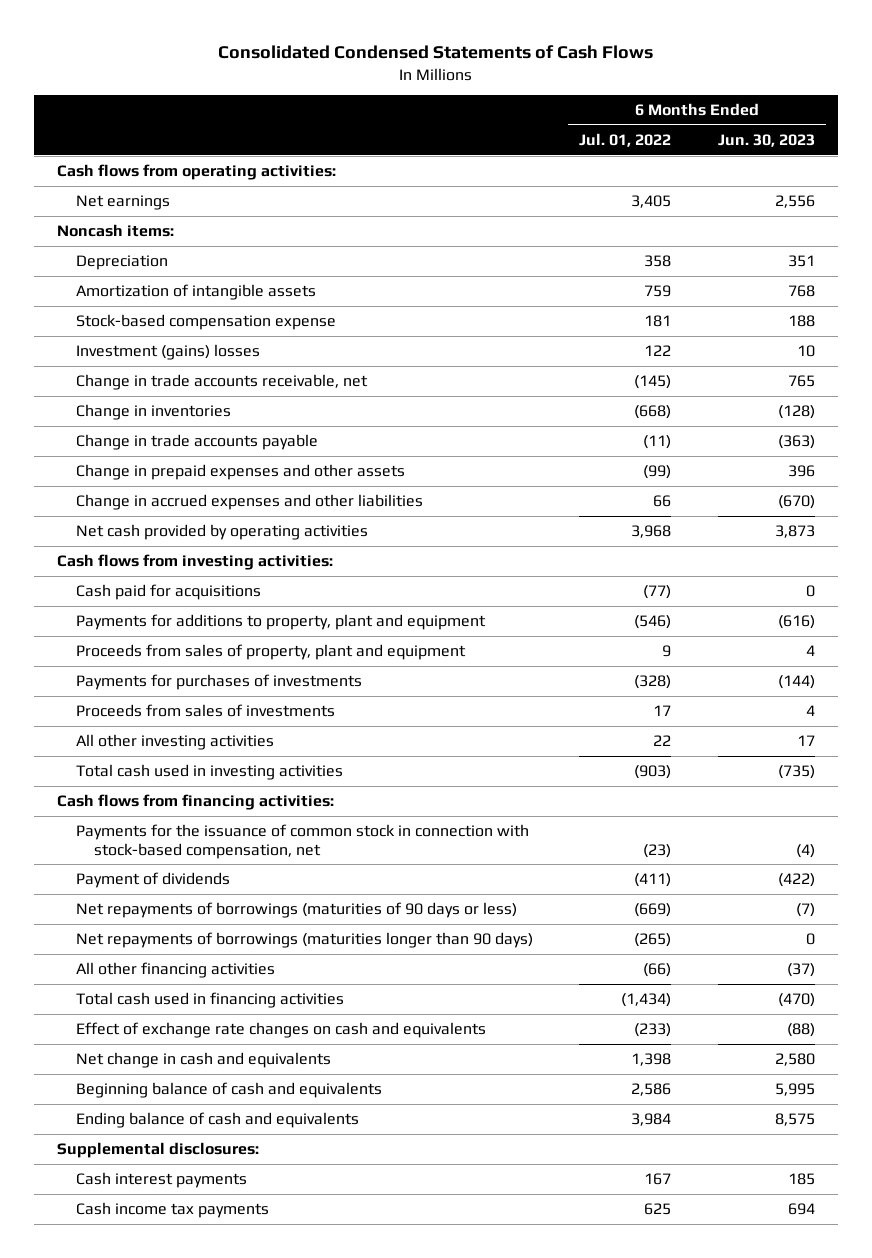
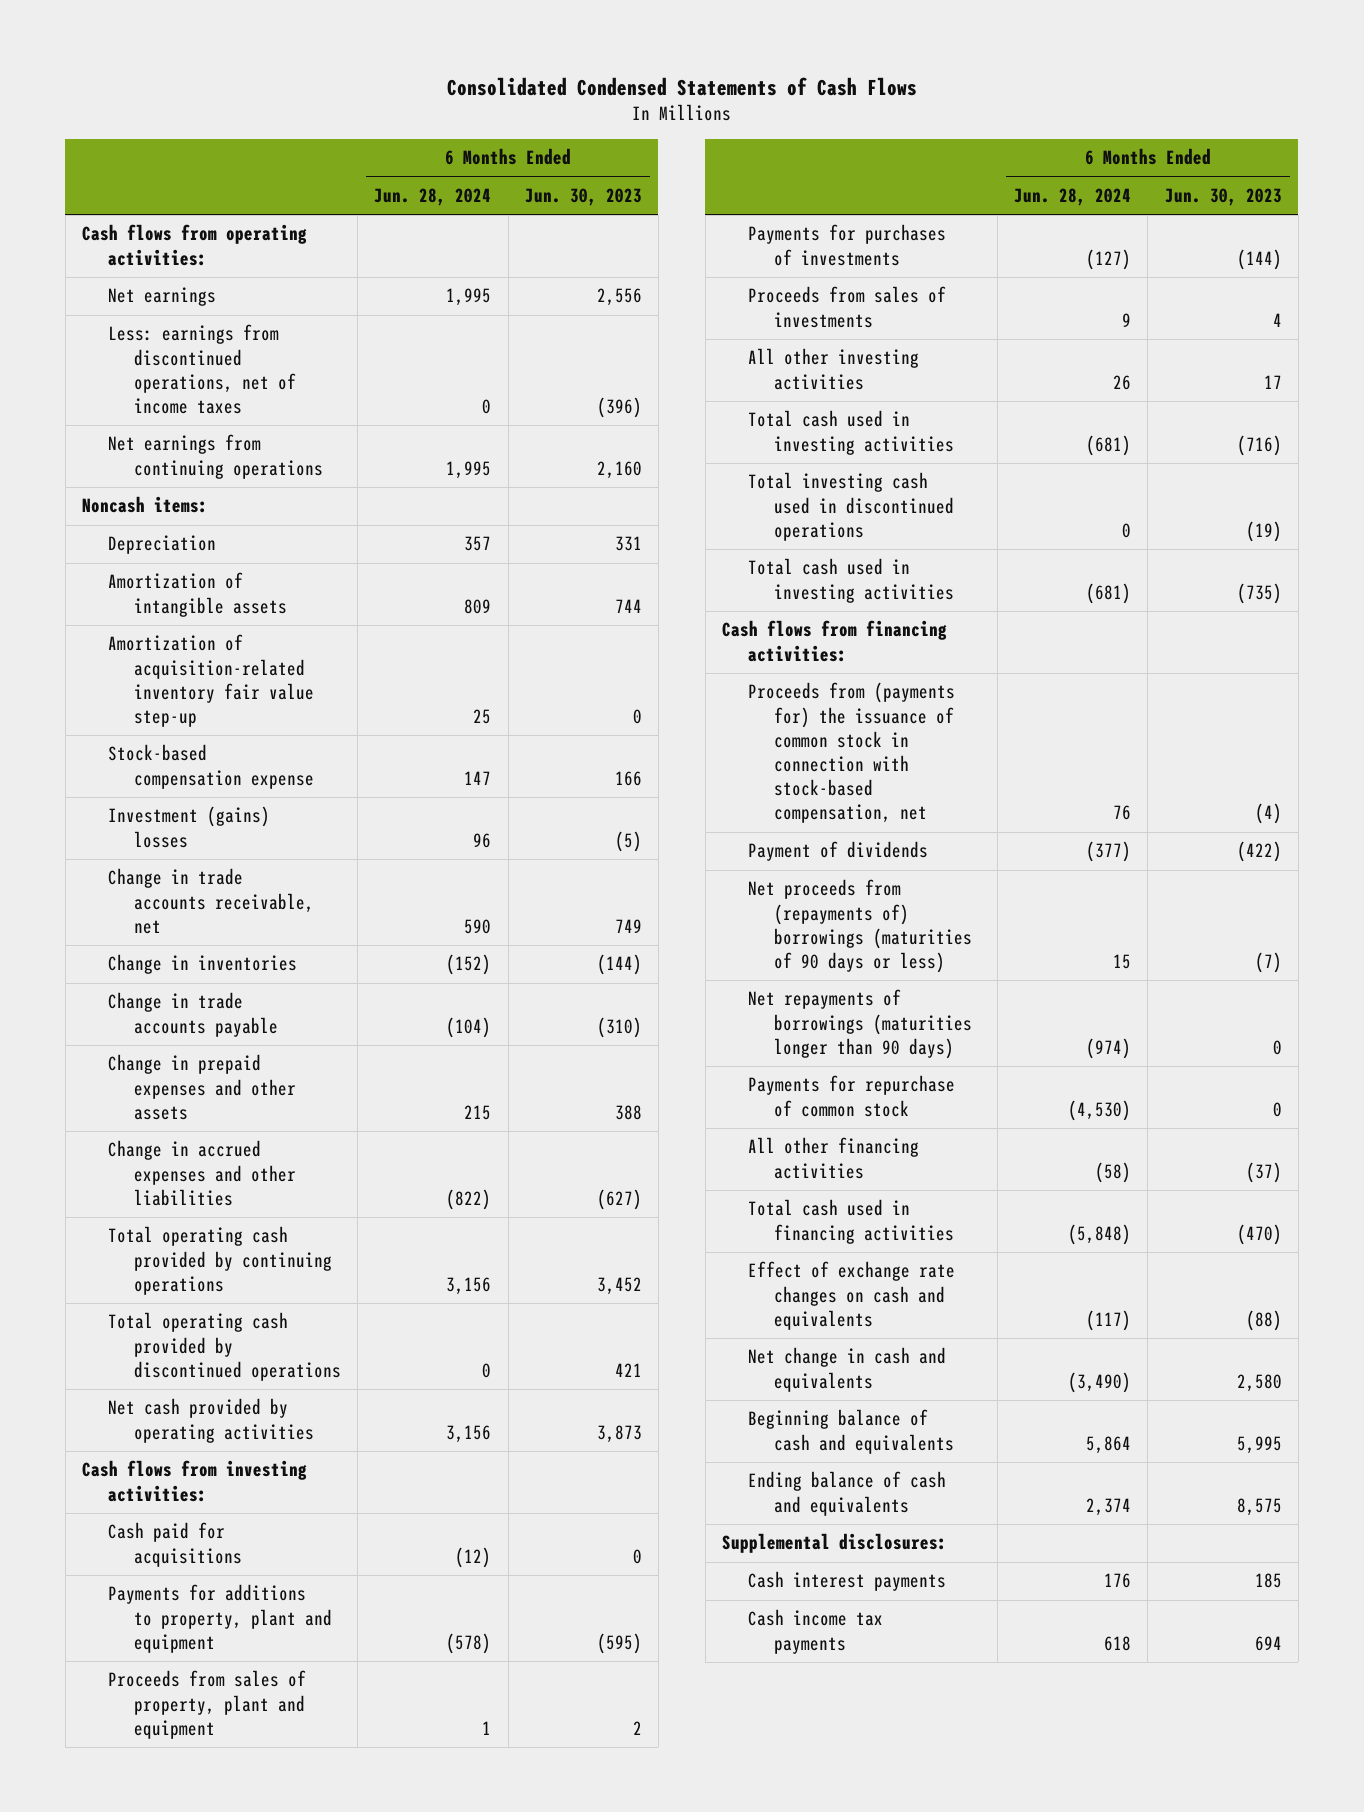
[579,132,672,147] Jul. 01, 2022 -> none
none -> [374,187,492,206] Jun. 28, 2024
none -> [107,324,296,414] Less: earnings from discontinued operations, net of income taxes
none -> [107,434,323,479] Net earnings from continuing operations
[787,254,815,267] 351 -> [614,536,642,552] 331
[787,284,815,297] 768 -> [614,598,642,613] 744
none -> [107,634,314,727] Amortization of acquisition-related inventory fair value step-up
[787,314,815,327] 188 -> [614,770,642,786] 166
[796,344,815,357] 10 -> [614,830,642,852] (5)
[787,374,815,387] 765 -> [614,918,642,933] 749
[777,404,815,419] (128) -> [596,954,642,976] (144)
[777,434,815,449] (363) -> [596,1016,642,1038] (310)
[787,464,815,477] 396 -> [614,1104,642,1120] 388
[777,494,815,509] (670) -> [596,1188,642,1210] (627)
none -> [107,1226,332,1295] Total operating cash provided by continuing operations
none -> [107,1312,341,1381] Total operating cash provided by discontinued operations
[777,614,815,629] (616) -> [596,1632,642,1654] (595)
[805,644,815,656] 4 -> [632,1720,642,1735] 2
none -> [747,410,954,455] Total cash used in investing activities
none -> [747,472,954,541] Total investing cash used in discontinued operations
[75,823,529,859] Payments for the issuance of common stock in connection with stock-based compensation, net -> [747,682,955,824] Proceeds from (payments for) the issuance of common stock in connection with stock-based compensation, net
[75,901,517,918] Net repayments of borrowings (maturities of 90 days or less) -> [747,879,972,973] Net proceeds from (repayments of) borrowings (maturities of 90 days or less)
none -> [747,1075,955,1117] Payments for repurchase of common stock

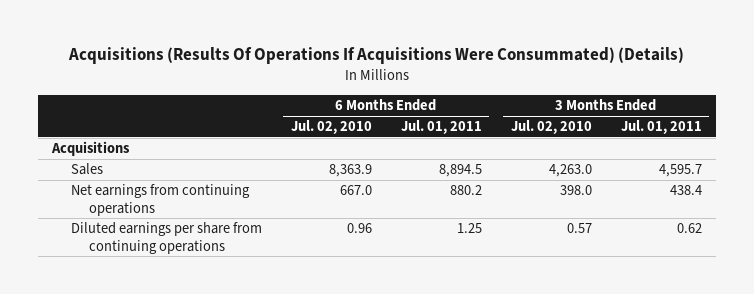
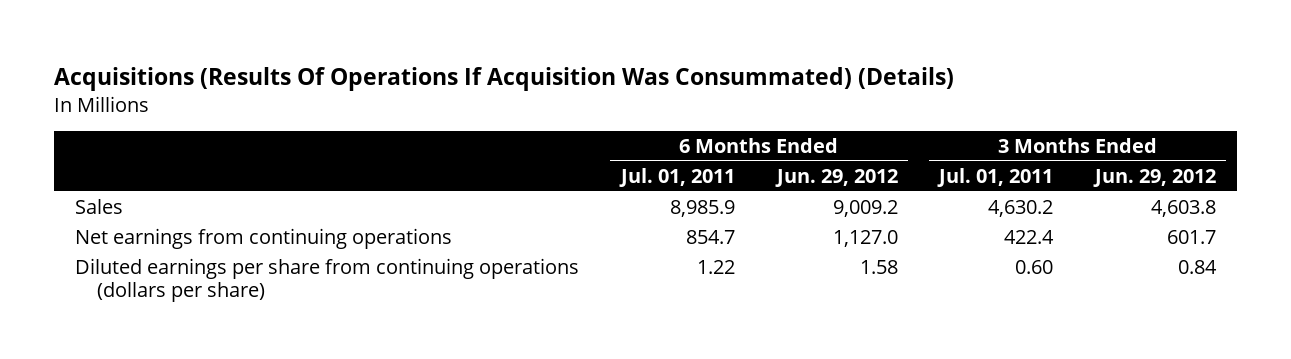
[67,47,684,65] Acquisitions (Results Of Operations If Acquisitions Were Consummated) (Details) -> [54,66,955,91] Acquisitions (Results Of Operations If Acquisition Was Consummated) (Details)
[290,120,372,135] Jul. 02, 2010 -> none
[510,120,592,135] Jul. 02, 2010 -> none
none -> [774,168,898,187] Jun. 29, 2012
none -> [1093,168,1217,187] Jun. 29, 2012
[51,141,131,157] Acquisitions -> none
[438,164,482,178] 8,894.5 -> [669,199,735,217] 8,985.9
[658,164,702,178] 4,595.7 -> [988,199,1054,217] 4,630.2
[449,185,482,196] 880.2 -> [685,229,735,244] 854.7
[669,185,702,196] 438.4 -> [1004,229,1055,244] 422.4
[70,222,262,254] Diluted earnings per share from continuing operations -> [75,257,580,303] Diluted earnings per share from continuing operations (dollars per share)
[456,223,482,234] 1.25 -> [696,259,735,274] 1.22
[676,223,702,234] 0.62 -> [1015,259,1054,274] 0.60

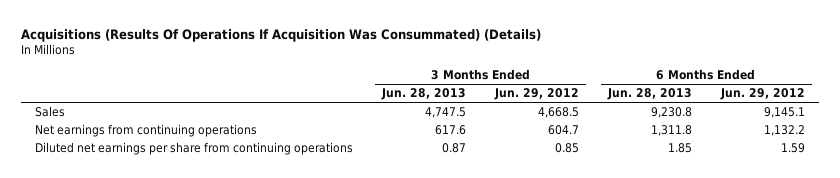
[618,167,735,187] Jul. 01, 2011 -> none
[937,167,1054,187] Jul. 01, 2011 -> none
none -> [381,88,467,101] Jun. 28, 2013
none -> [606,88,692,101] Jun. 28, 2013
[832,199,898,217] 9,009.2 -> [763,107,805,119] 9,145.1
[1151,199,1217,217] 4,603.8 -> [538,107,580,119] 4,668.5
[832,229,898,247] 1,127.0 -> [763,125,805,137] 1,132.2
[1167,229,1217,244] 601.7 -> [548,125,580,136] 604.7
[75,257,580,303] Diluted earnings per share from continuing operations (dollars per share) -> [35,142,354,156] Diluted net earnings per share from continuing operations
[859,259,898,274] 1.58 -> [780,143,805,154] 1.59
[1178,259,1218,274] 0.84 -> [555,143,580,154] 0.85

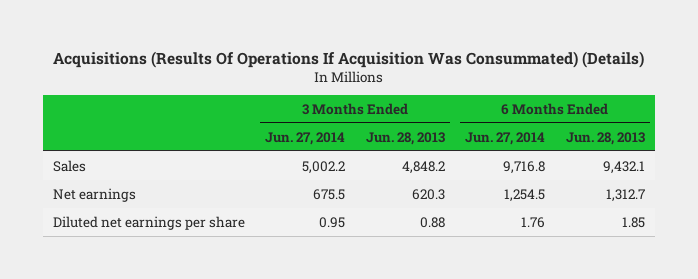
[494,88,580,101] Jun. 29, 2012 -> none
[719,88,805,101] Jun. 29, 2012 -> none
none -> [265,131,346,145] Jun. 27, 2014
none -> [465,131,546,145] Jun. 27, 2014
[425,107,467,119] 4,747.5 -> [401,160,445,174] 4,848.2
[650,107,692,119] 9,230.8 -> [602,160,645,174] 9,432.1
[35,124,258,138] Net earnings from continuing operations -> [52,187,136,202] Net earnings
[435,125,467,136] 617.6 -> [411,188,445,200] 620.3
[650,125,692,137] 1,311.8 -> [605,188,645,202] 1,312.7
[35,142,354,156] Diluted net earnings per share from continuing operations -> [52,215,245,230] Diluted net earnings per share
[442,143,467,154] 0.87 -> [419,216,445,228] 0.88

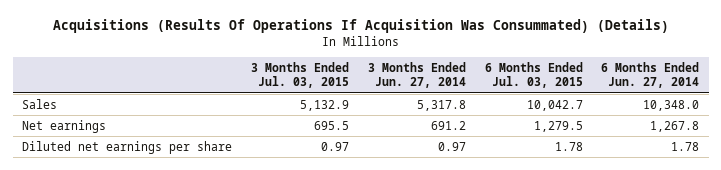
[365,131,445,145] Jun. 28, 2013 -> none
[565,131,645,145] Jun. 28, 2013 -> none
none -> [250,62,349,89] 3 Months Ended Jul. 03, 2015
none -> [484,62,583,89] 6 Months Ended Jul. 03, 2015
[302,160,346,174] 5,002.2 -> [416,99,466,111] 5,317.8
[503,160,546,174] 9,716.8 -> [643,99,700,111] 10,348.0
[313,188,346,200] 675.5 -> [430,120,466,130] 691.2
[504,188,546,202] 1,254.5 -> [650,120,700,132] 1,267.8
[319,216,346,228] 0.95 -> [437,141,466,151] 0.97
[521,216,546,228] 1.76 -> [671,141,700,151] 1.78

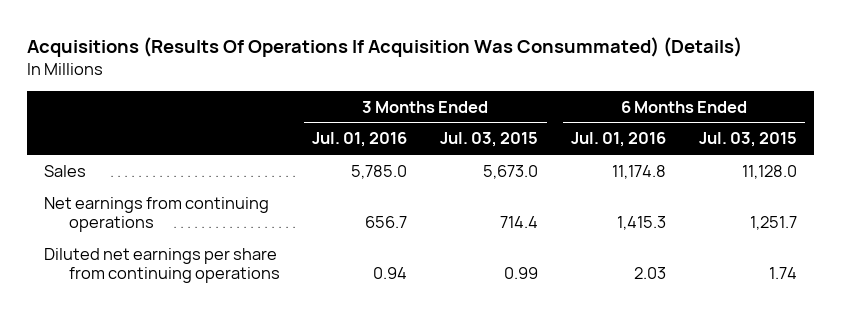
[367,62,466,89] 3 Months Ended Jun. 27, 2014 -> none
[601,62,700,89] 6 Months Ended Jun. 27, 2014 -> none
none -> [312,132,408,148] Jul. 01, 2016
none -> [571,132,667,148] Jul. 01, 2016
[299,99,349,111] 5,132.9 -> [483,164,539,179] 5,673.0
[526,99,583,111] 10,042.7 -> [742,164,798,179] 11,128.0
[22,119,107,133] Net earnings -> [43,196,269,233] Net earnings from continuing operations
[313,120,349,130] 695.5 -> [500,216,539,229] 714.4
[533,120,583,132] 1,279.5 -> [750,216,798,231] 1,251.7
[22,140,233,154] Diluted net earnings per share -> [43,247,280,284] Diluted net earnings per share from continuing operations
[320,141,349,151] 0.97 -> [504,267,539,280] 0.99
[554,141,583,151] 1.78 -> [769,267,798,280] 1.74

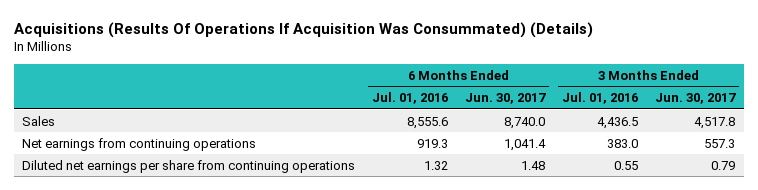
[440,132,539,148] Jul. 03, 2015 -> none
[699,132,798,148] Jul. 03, 2015 -> none
none -> [465,93,547,105] Jun. 30, 2017
none -> [655,93,737,105] Jun. 30, 2017
[351,164,408,179] 5,785.0 -> [597,116,639,129] 4,436.5
[612,164,667,179] 11,174.8 -> [407,116,449,129] 8,555.6
[365,216,408,229] 656.7 -> [607,138,639,148] 383.0
[617,216,667,231] 1,415.3 -> [417,138,449,148] 919.3
[373,267,408,280] 0.94 -> [614,160,639,170] 0.55
[634,267,667,280] 2.03 -> [424,160,449,170] 1.32

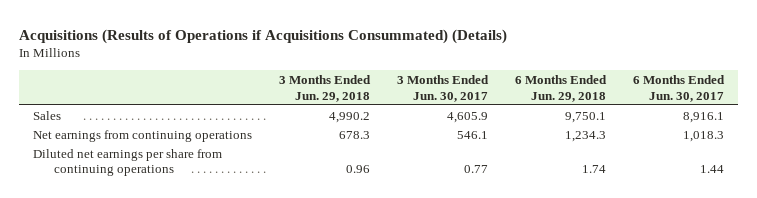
[13,22,593,39] Acquisitions (Results Of Operations If Acquisition Was Consummated) (Details) -> [19,28,508,44] Acquisitions (Results of Operations if Acquisitions Consummated) (Details)
[372,92,449,105] Jul. 01, 2016 -> none
[562,92,639,105] Jul. 01, 2016 -> none
none -> [279,74,372,102] 3 Months Ended Jun. 29, 2018
none -> [515,74,608,102] 6 Months Ended Jun. 29, 2018
[504,116,546,129] 8,740.0 -> [683,111,725,123] 8,916.1
[694,116,736,129] 4,517.8 -> [447,111,489,123] 4,605.9
[504,138,547,151] 1,041.4 -> [683,130,725,142] 1,018.3
[704,138,736,148] 557.3 -> [457,130,489,139] 546.1
[521,160,546,170] 1.48 -> [700,165,725,174] 1.44
[711,160,736,170] 0.79 -> [464,165,489,174] 0.77

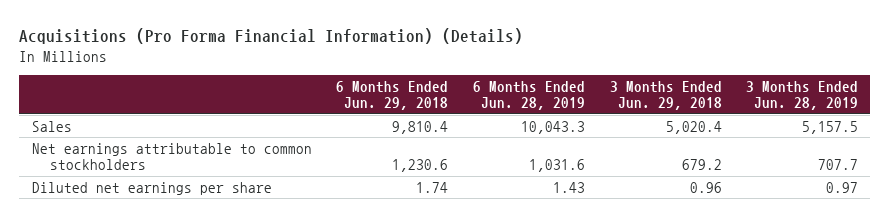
[19,28,508,44] Acquisitions (Results of Operations if Acquisitions Consummated) (Details) -> [19,28,524,45] Acquisitions (Pro Forma Financial Information) (Details)
[397,74,490,102] 3 Months Ended Jun. 30, 2017 -> none
[633,74,726,102] 6 Months Ended Jun. 30, 2017 -> none
none -> [472,80,585,111] 6 Months Ended Jun. 28, 2019
none -> [746,80,859,111] 3 Months Ended Jun. 28, 2019
[329,111,371,123] 4,990.2 -> [665,120,722,134] 5,020.4
[565,111,607,123] 9,750.1 -> [392,120,449,134] 9,810.4
[33,129,253,142] Net earnings from continuing operations -> [31,142,312,171] Net earnings attributable to common stockholders
[339,130,371,139] 678.3 -> [681,159,722,171] 679.2
[565,130,607,142] 1,234.3 -> [392,159,449,173] 1,230.6
[33,148,223,177] Diluted net earnings per share from continuing operations -> [31,181,272,195] Diluted net earnings per share

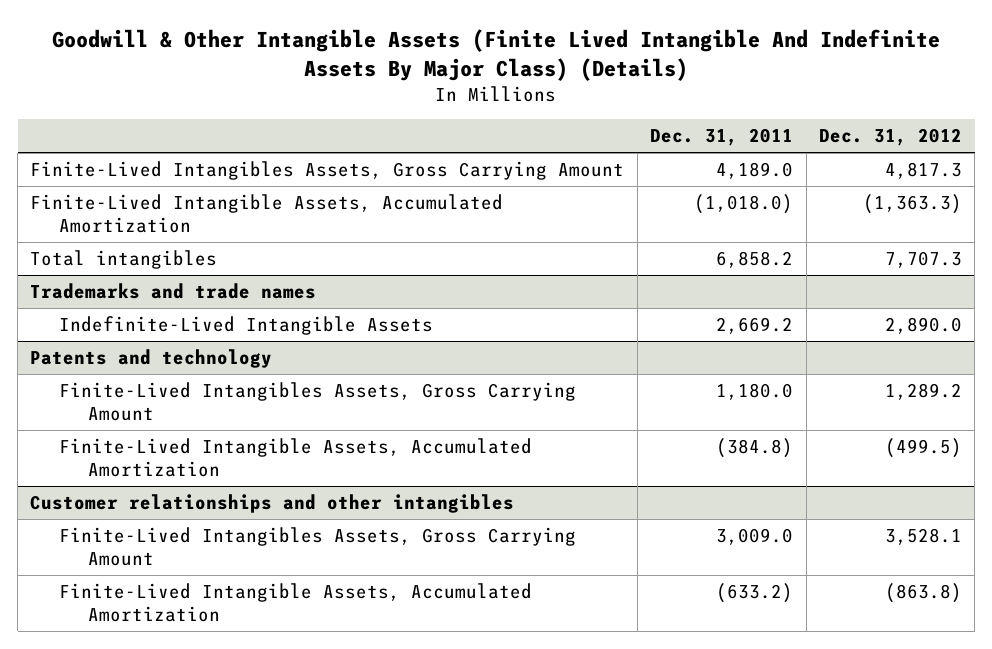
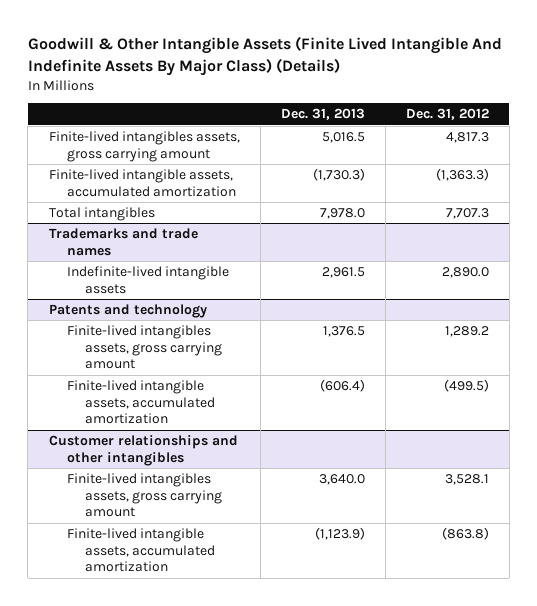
[650,128,794,147] Dec. 31, 2011 -> none
none -> [280,108,365,121] Dec. 31, 2013
[30,160,625,180] Finite-Lived Intangibles Assets, Gross Carrying Amount -> [48,130,240,162] Finite-lived intangibles assets, gross carrying amount
[30,193,504,234] Finite-Lived Intangible Assets, Accumulated Amortization -> [48,168,236,197] Finite-lived intangible assets, accumulated amortization
[58,315,433,335] Indefinite-Lived Intangible Assets -> [66,265,229,294] Indefinite-lived intangible assets
[58,381,576,422] Finite-Lived Intangibles Assets, Gross Carrying Amount -> [66,324,223,370] Finite-lived intangibles assets, gross carrying amount
[58,437,532,478] Finite-Lived Intangible Assets, Accumulated Amortization -> [66,379,216,425] Finite-lived intangible assets, accumulated amortization
[58,526,576,567] Finite-Lived Intangibles Assets, Gross Carrying Amount -> [66,472,223,518] Finite-lived intangibles assets, gross carrying amount
[58,582,532,623] Finite-Lived Intangible Assets, Accumulated Amortization -> [66,527,216,573] Finite-lived intangible assets, accumulated amortization

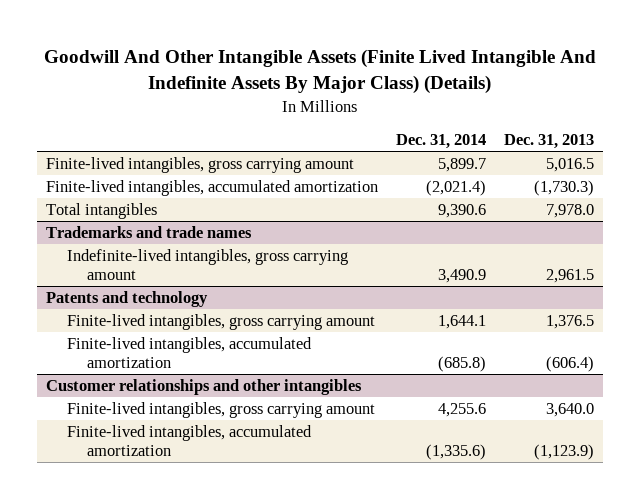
[27,36,502,76] Goodwill & Other Intangible Assets (Finite Lived Intangible And Indefinite Assets By Major Class) (Details) -> [44,49,597,95] Goodwill And Other Intangible Assets (Finite Lived Intangible And Indefinite Assets By Major Class) (Details)
[405,108,489,121] Dec. 31, 2012 -> none
none -> [396,134,487,150] Dec. 31, 2014
[48,130,240,162] Finite-lived intangibles assets, gross carrying amount -> [46,157,355,174] Finite-lived intangibles, gross carrying amount
[48,168,236,197] Finite-lived intangible assets, accumulated amortization -> [46,180,379,197] Finite-lived intangibles, accumulated amortization
[66,265,229,294] Indefinite-lived intangible assets -> [66,249,348,281] Indefinite-lived intangibles, gross carrying amount
[66,324,223,370] Finite-lived intangibles assets, gross carrying amount -> [66,314,375,331] Finite-lived intangibles, gross carrying amount
[66,379,216,425] Finite-lived intangible assets, accumulated amortization -> [66,337,312,369] Finite-lived intangibles, accumulated amortization
[66,472,223,518] Finite-lived intangibles assets, gross carrying amount -> [66,402,375,419] Finite-lived intangibles, gross carrying amount
[66,527,216,573] Finite-lived intangible assets, accumulated amortization -> [66,425,312,457] Finite-lived intangibles, accumulated amortization

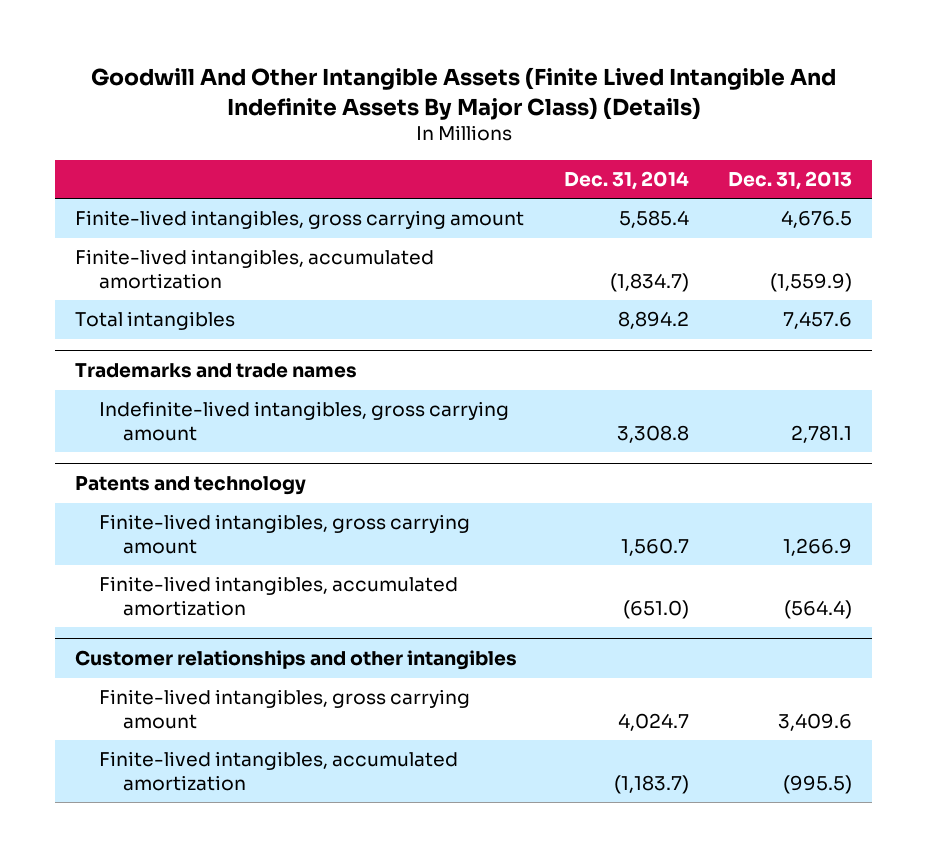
[438,158,487,173] 5,899.7 -> [618,210,689,229] 5,585.4
[546,158,595,173] 5,016.5 -> [781,210,853,229] 4,676.5
[426,180,487,197] (2,021.4) -> [609,272,689,292] (1,834.7)
[534,180,595,197] (1,730.3) -> [770,272,853,292] (1,559.9)
[438,204,487,219] 9,390.6 -> [617,311,689,330] 8,894.2
[546,204,595,219] 7,978.0 -> [783,311,853,330] 7,457.6
[438,269,487,284] 3,490.9 -> [616,424,689,443] 3,308.8
[546,269,595,284] 2,961.5 -> [791,424,853,443] 2,781.1
[438,315,487,330] 1,644.1 -> [620,537,689,556] 1,560.7
[546,315,595,330] 1,376.5 -> [783,537,853,556] 1,266.9
[438,356,487,373] (685.8) -> [622,599,689,619] (651.0)
[546,356,595,373] (606.4) -> [784,599,853,619] (564.4)
[438,403,487,418] 4,255.6 -> [617,712,689,731] 4,024.7
[546,403,595,418] 3,640.0 -> [778,712,853,731] 3,409.6
[426,444,487,461] (1,335.6) -> [613,774,689,794] (1,183.7)
[534,444,595,461] (1,123.9) -> [783,774,853,794] (995.5)

